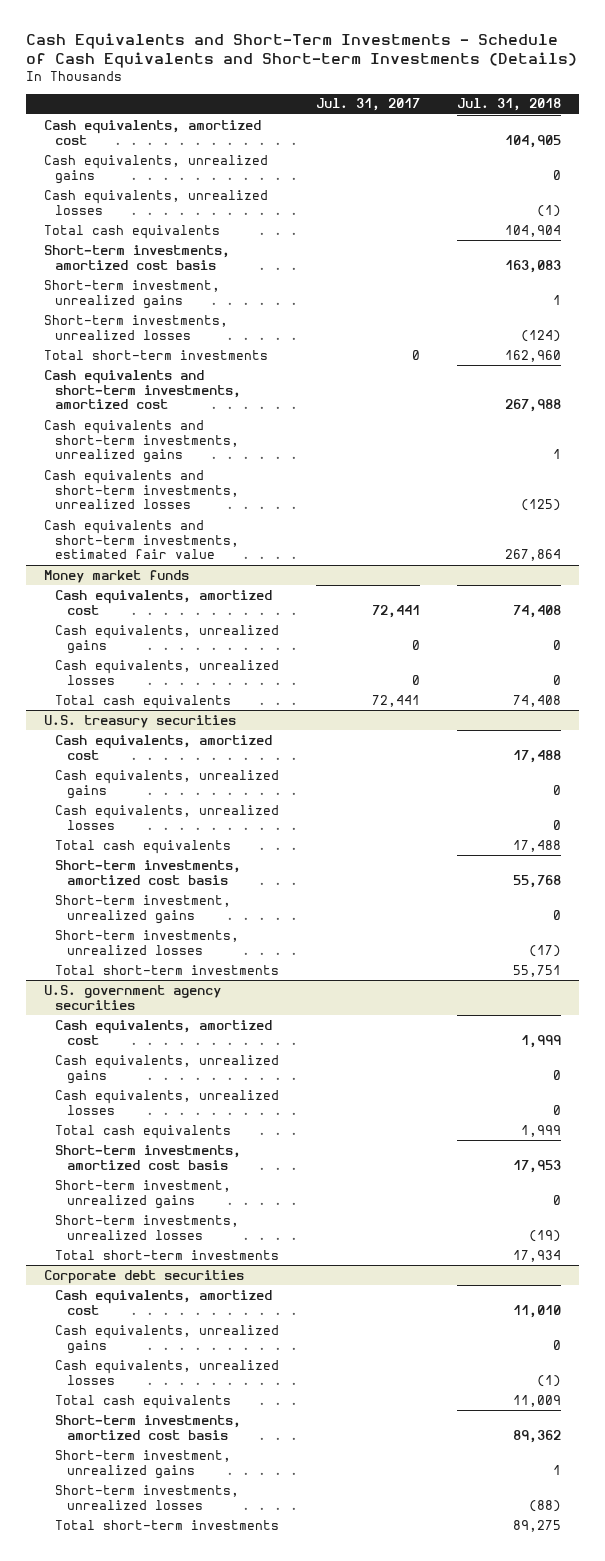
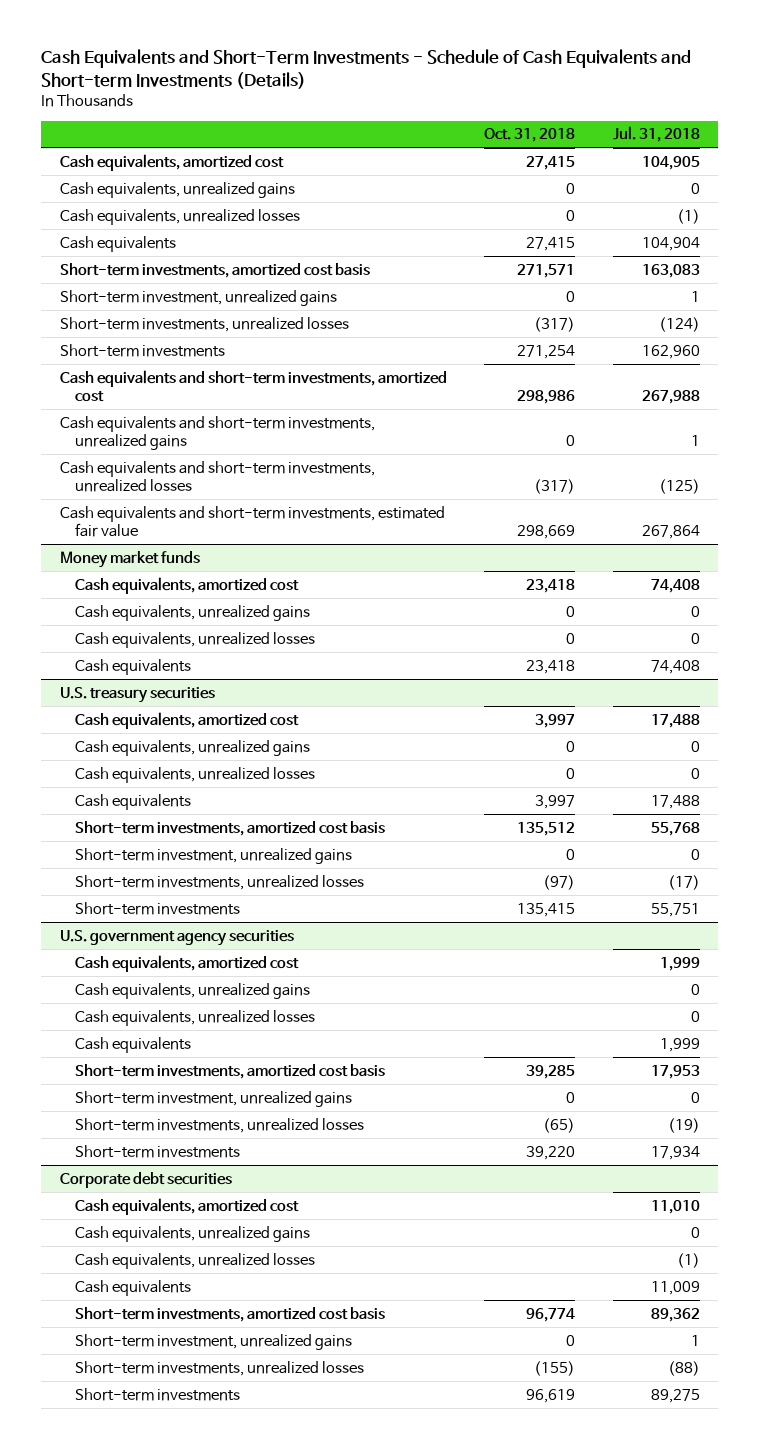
[315,98,420,112] Jul. 31, 2017 -> none
none -> [484,128,576,143] Oct. 31, 2018
[44,224,221,239] Total cash equivalents -> [59,235,176,252] Cash equivalents
[44,349,269,360] Total short-term investments -> [59,343,225,357] Short-term investments
[55,694,232,709] Total cash equivalents -> [74,658,191,675] Cash equivalents
[55,839,232,854] Total cash equivalents -> [74,793,191,810] Cash equivalents
[55,964,280,975] Total short-term investments -> [74,901,240,915] Short-term investments
[55,1124,232,1139] Total cash equivalents -> [74,1036,191,1053] Cash equivalents
[55,1249,280,1260] Total short-term investments -> [74,1144,240,1158] Short-term investments
[55,1394,232,1409] Total cash equivalents -> [74,1279,191,1296] Cash equivalents
[55,1519,280,1530] Total short-term investments -> [74,1387,240,1401] Short-term investments

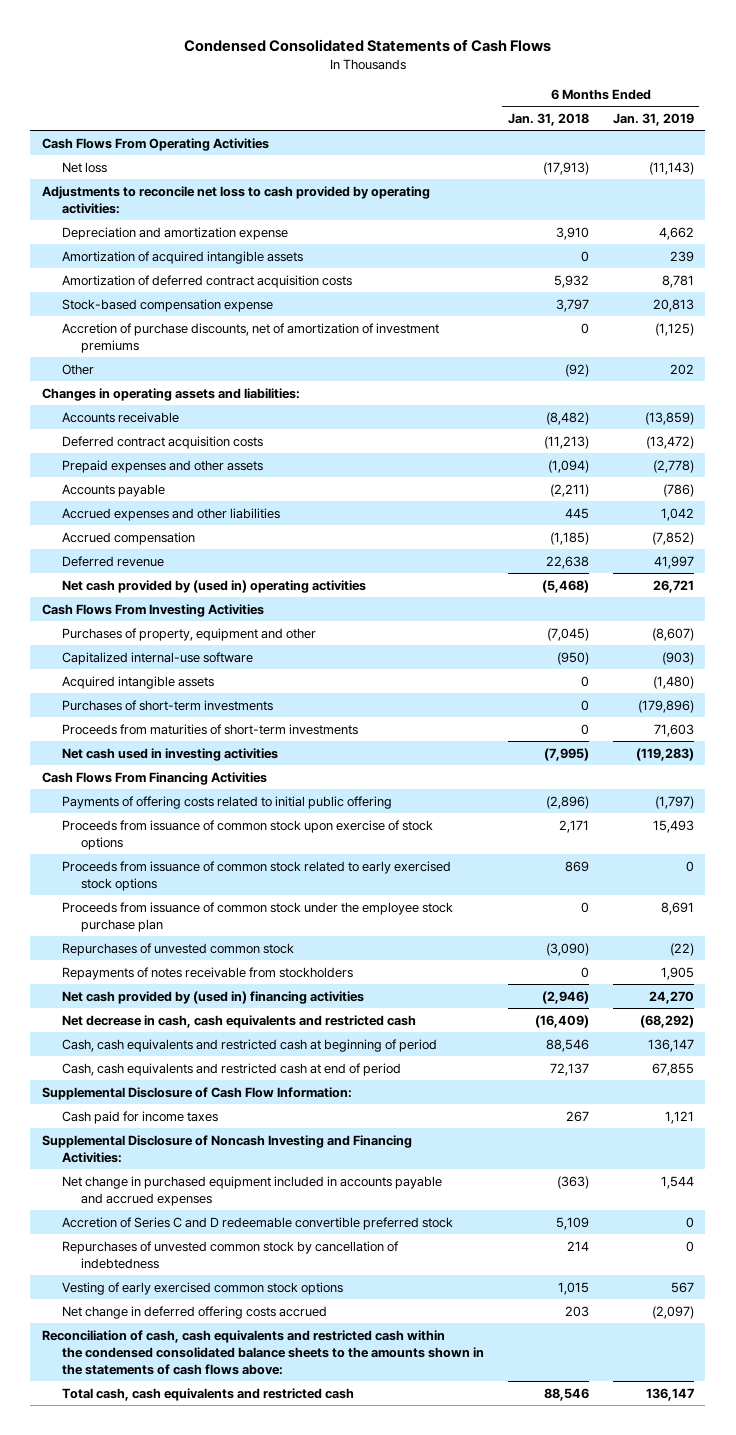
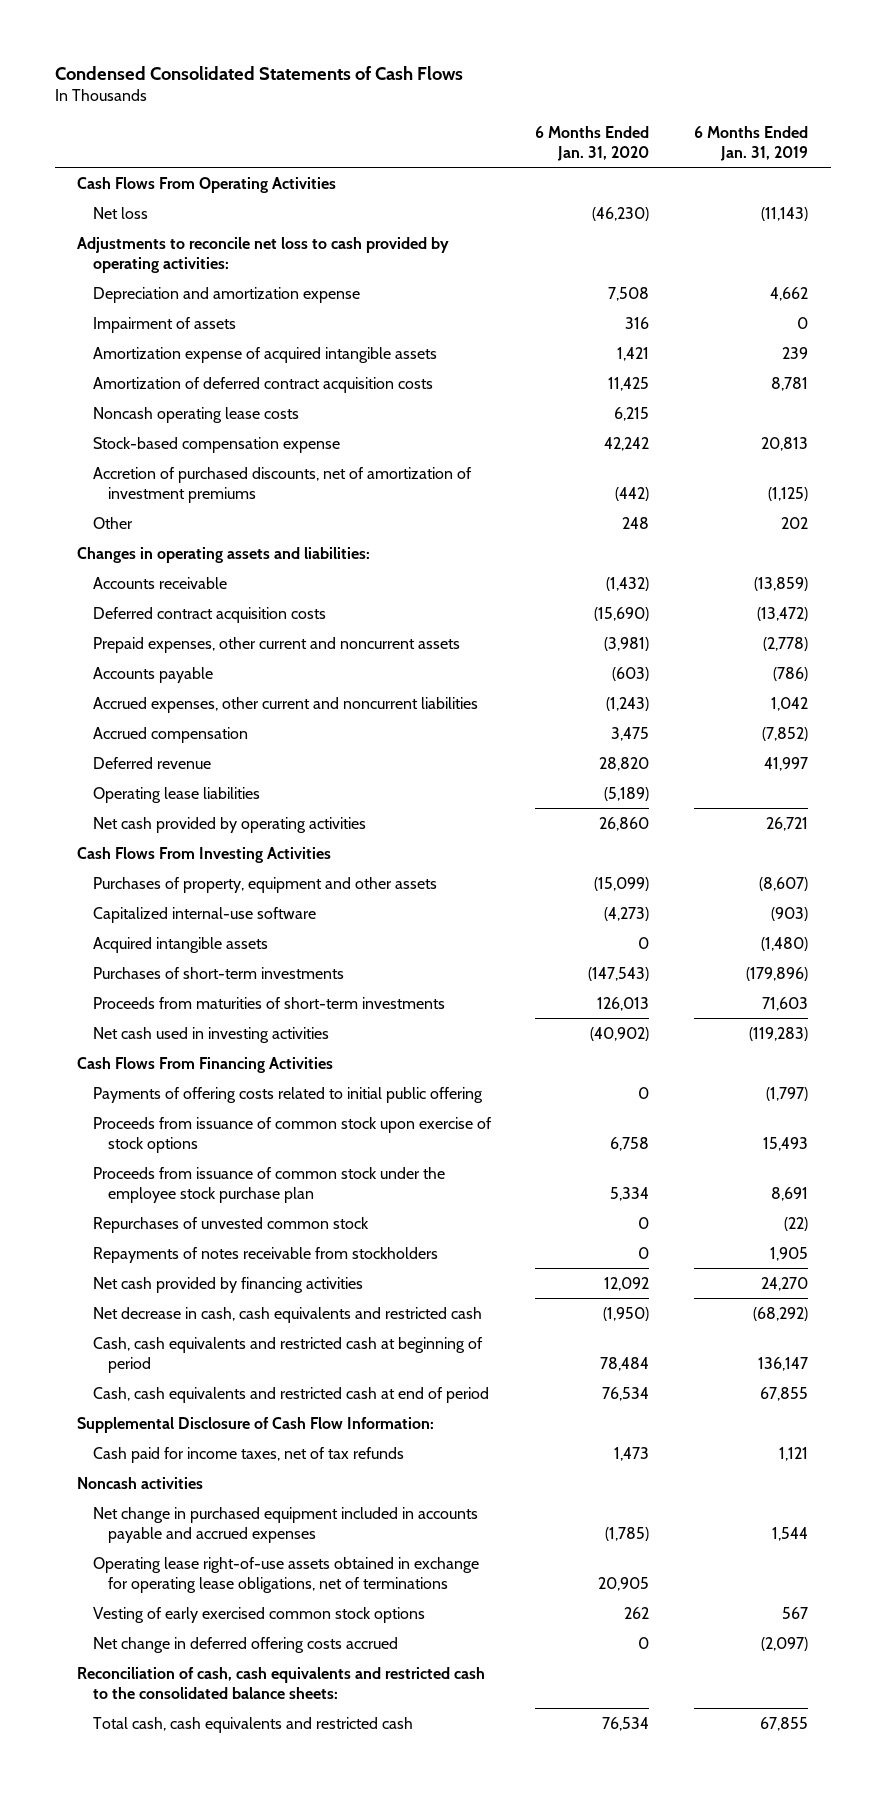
[507,112,589,126] Jan. 31, 2018 -> none
none -> [535,126,650,161] 6 Months Ended Jan. 31, 2020
none -> [92,316,236,333] Impairment of assets
[61,250,303,264] Amortization of acquired intangible assets -> [92,346,437,363] Amortization expense of acquired intangible assets
none -> [92,406,299,423] Noncash operating lease costs
[61,322,439,353] Accretion of purchase discounts, net of amortization of investment premiums -> [92,466,472,503] Accretion of purchased discounts, net of amortization of investment premiums
[61,459,263,473] Prepaid expenses and other assets -> [92,636,460,653] Prepaid expenses, other current and noncurrent assets
[61,507,280,521] Accrued expenses and other liabilities -> [92,696,478,713] Accrued expenses, other current and noncurrent liabilities
none -> [92,786,260,803] Operating lease liabilities
[61,579,366,593] Net cash provided by (used in) operating activities -> [92,816,366,833] Net cash provided by operating activities
[61,627,316,641] Purchases of property, equipment and other -> [92,876,437,893] Purchases of property, equipment and other assets
[61,860,451,891] Proceeds from issuance of common stock related to early exercised stock options -> none
[61,990,364,1004] Net cash provided by (used in) financing activities -> [92,1276,363,1293] Net cash provided by financing activities
[61,1110,218,1124] Cash paid for income taxes -> [92,1446,404,1463] Cash paid for income taxes, net of tax refunds
[42,1134,413,1163] Supplemental Disclosure of Noncash Investing and Financing Activities: -> [77,1476,204,1489] Noncash activities
[61,1216,453,1230] Accretion of Series C and D redeemable convertible preferred stock -> none
[61,1240,399,1269] Repurchases of unvested common stock by cancellation of indebtedness -> none
none -> [92,1556,479,1593] Operating lease right-of-use assets obtained in exchange for operating lease obligations, net of terminations
[42,1329,484,1375] Reconciliation of cash, cash equivalents and restricted cash within the condensed consolidated balance sheets to the amounts shown in the statements of cash flows above: -> [77,1666,486,1699] Reconciliation of cash, cash equivalents and restricted cash to the consolidated balance sheets:
[645,1387,694,1401] 136,147 -> [760,1716,809,1731] 67,855

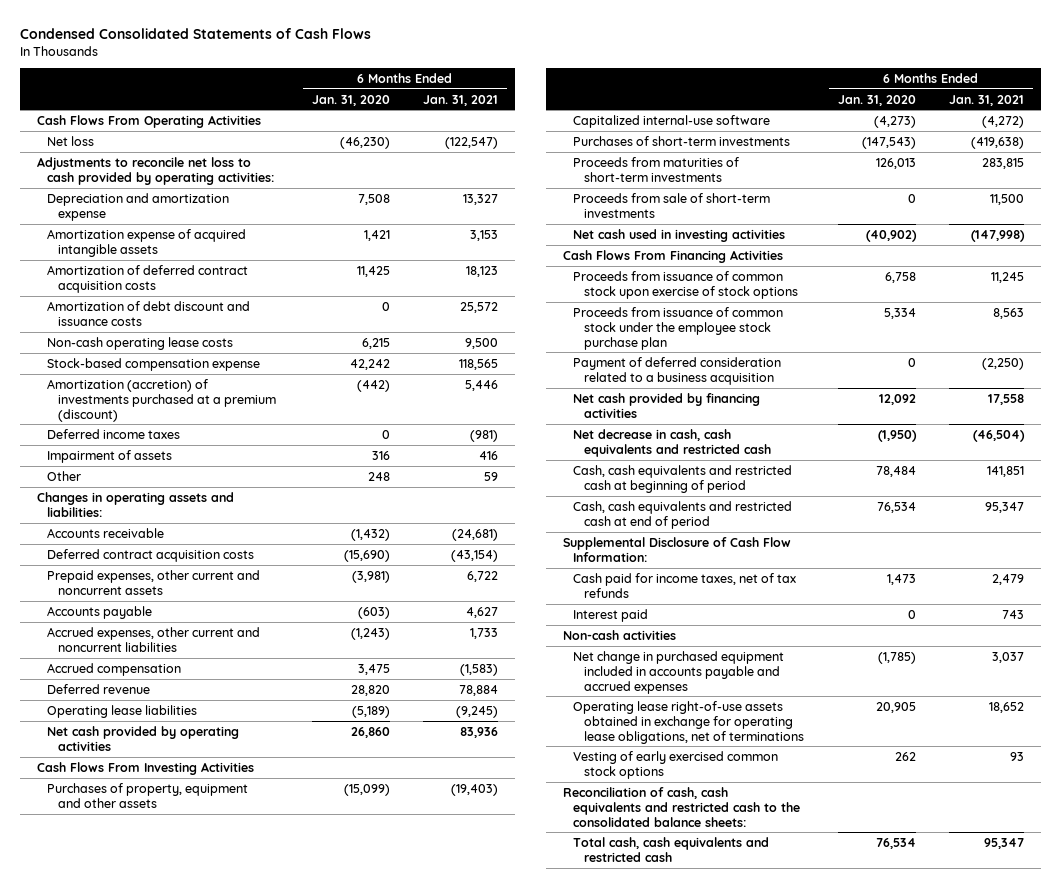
[694,126,809,161] 6 Months Ended Jan. 31, 2019 -> none
none -> [423,94,499,106] Jan. 31, 2021
none -> [47,300,251,326] Amortization of debt discount and issuance costs
[92,406,299,423] Noncash operating lease costs -> [47,336,234,350] Non-cash operating lease costs
[92,466,472,503] Accretion of purchased discounts, net of amortization of investment premiums -> [47,378,276,422] Amortization (accretion) of investments purchased at a premium (discount)
none -> [47,428,181,439] Deferred income taxes
[92,316,236,333] Impairment of assets -> [47,449,173,463] Impairment of assets
[92,936,268,953] Acquired intangible assets -> none
none -> [573,192,771,218] Proceeds from sale of short-term investments
[92,1086,483,1103] Payments of offering costs related to initial public offering -> none
[92,1216,369,1233] Repurchases of unvested common stock -> none
[92,1246,438,1263] Repayments of notes receivable from stockholders -> none
none -> [573,356,782,385] Payment of deferred consideration related to a business acquisition
none -> [573,608,649,622] Interest paid
[77,1476,204,1489] Noncash activities -> [563,629,677,640] Non-cash activities
[92,1636,398,1653] Net change in deferred offering costs accrued -> none

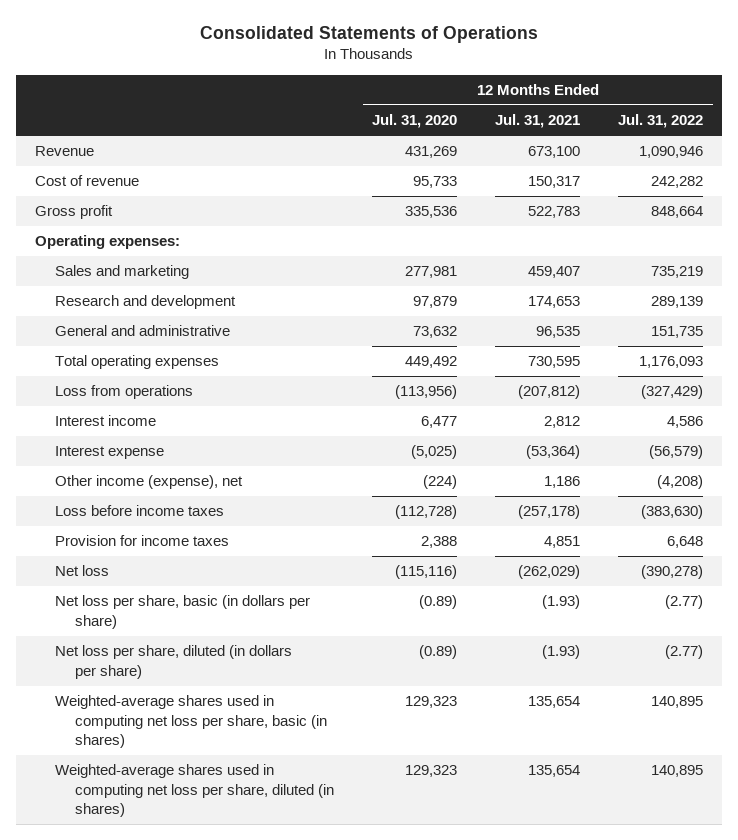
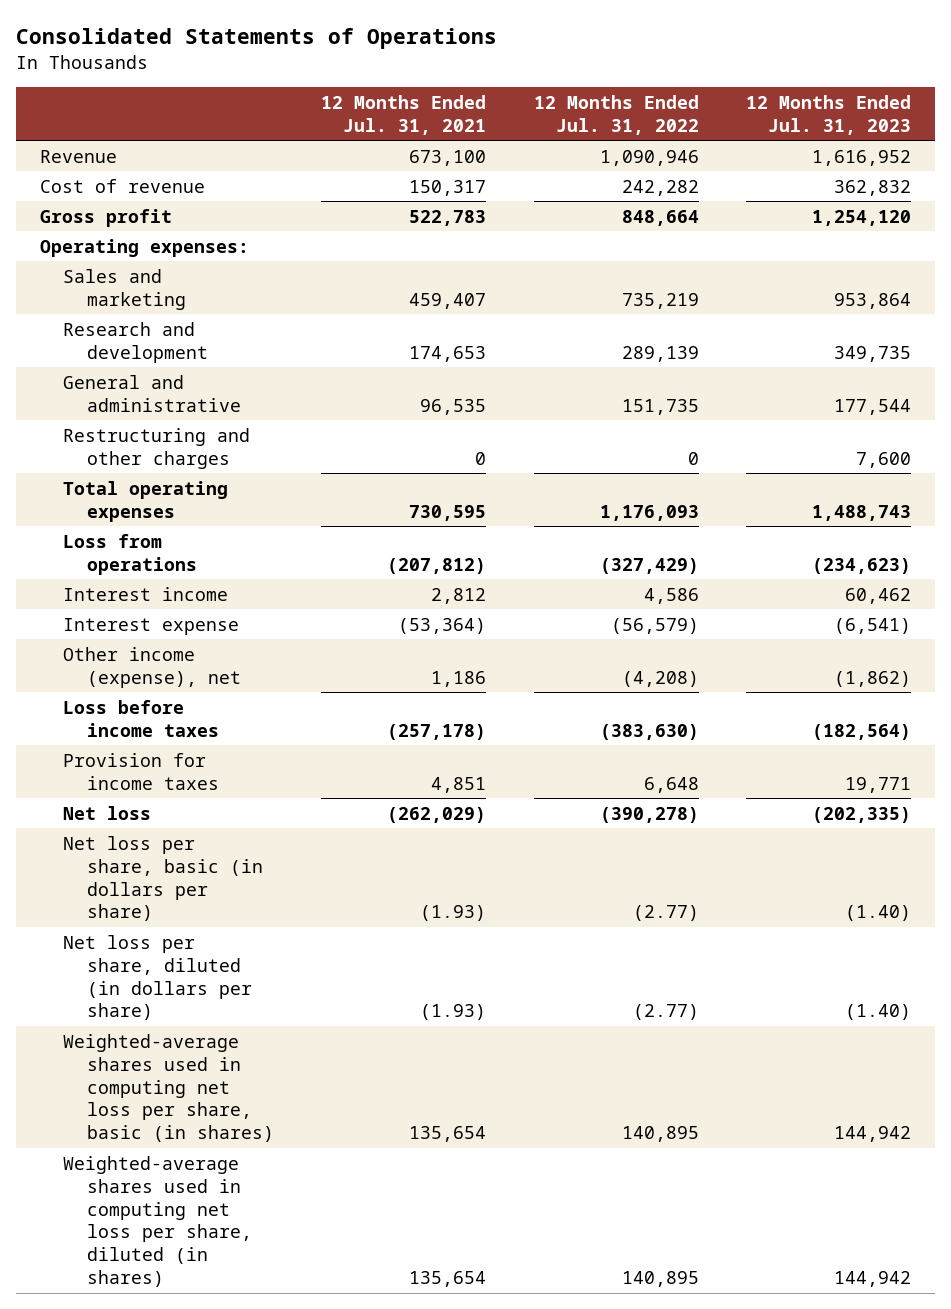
[372,114,458,129] Jul. 31, 2020 -> none
none -> [746,94,912,135] 12 Months Ended Jul. 31, 2023
none -> [63,427,251,469] Restructuring and other charges

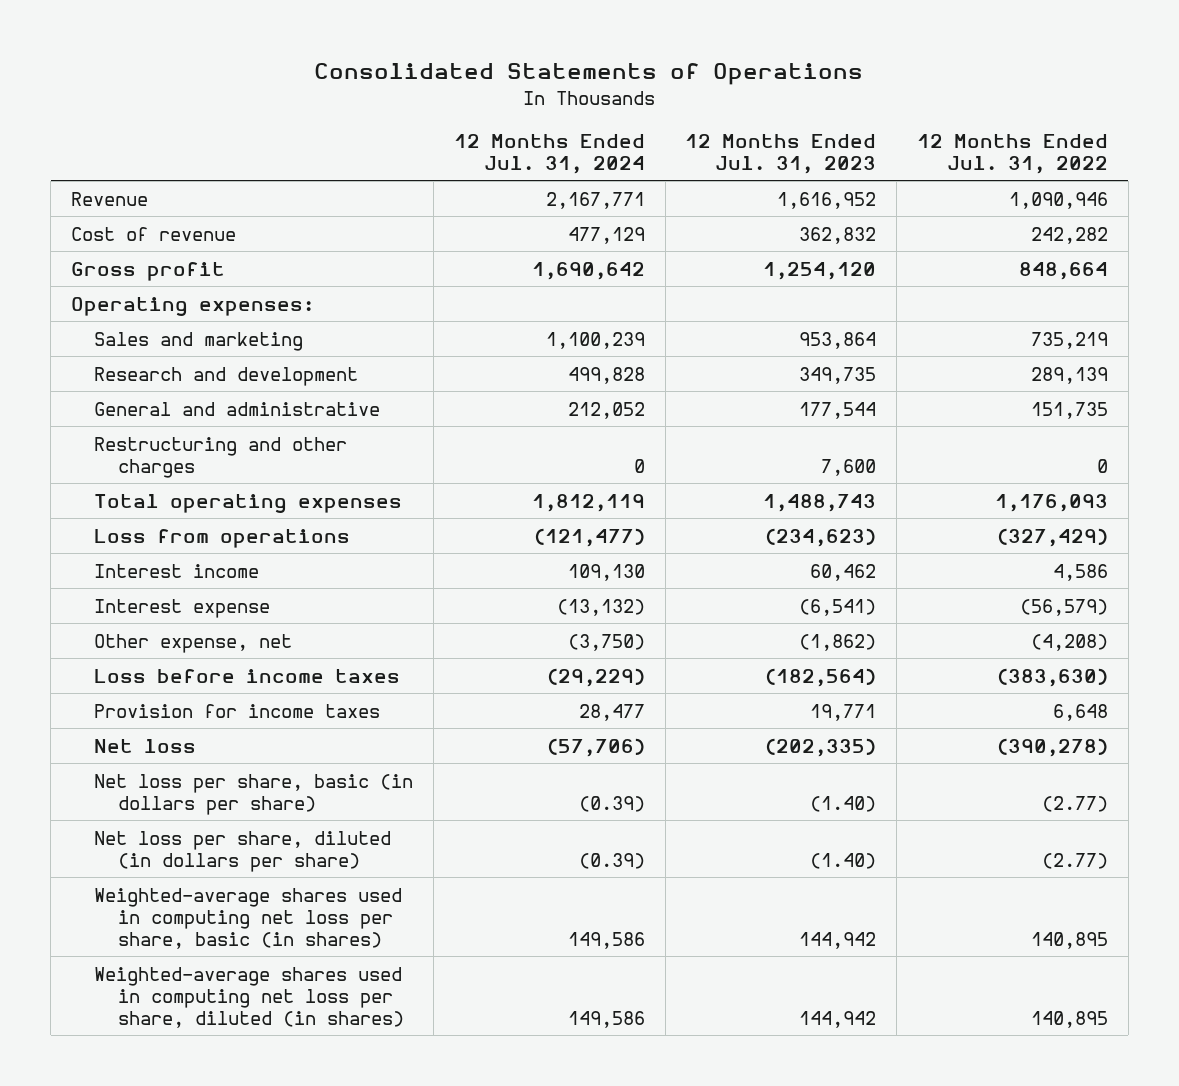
[321,94,487,135] 12 Months Ended Jul. 31, 2021 -> none
none -> [453,133,645,174] 12 Months Ended Jul. 31, 2024
[63,646,241,688] Other income (expense), net -> [94,633,293,653] Other expense, net

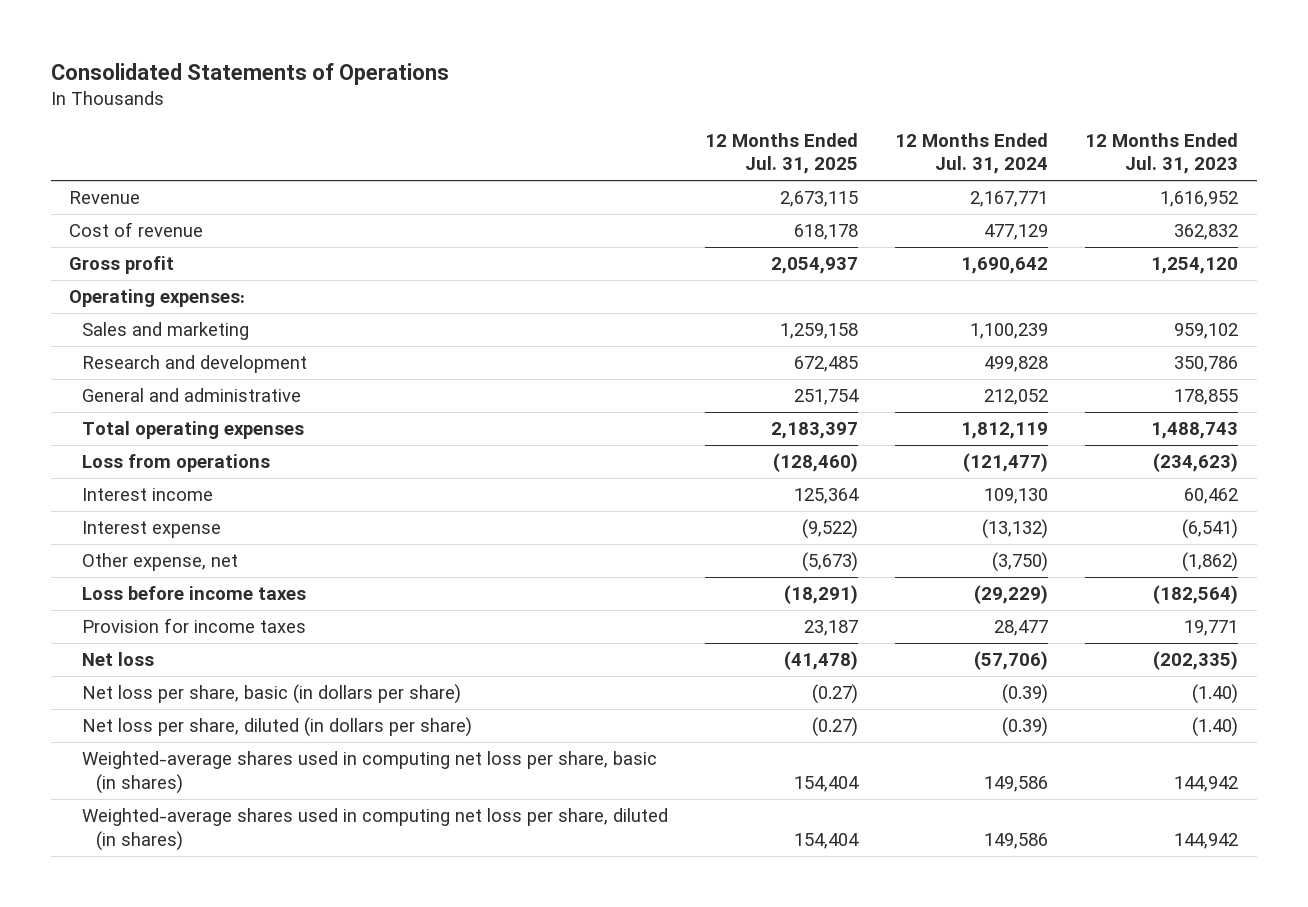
[916,133,1108,174] 12 Months Ended Jul. 31, 2022 -> none
none -> [705,132,859,175] 12 Months Ended Jul. 31, 2025
[94,436,348,478] Restructuring and other charges -> none
[799,331,877,349] 953,864 -> [1174,323,1239,340] 959,102
[799,366,877,384] 349,735 -> [1174,356,1239,373] 350,786
[799,401,877,419] 177,544 -> [1174,389,1239,406] 178,855

